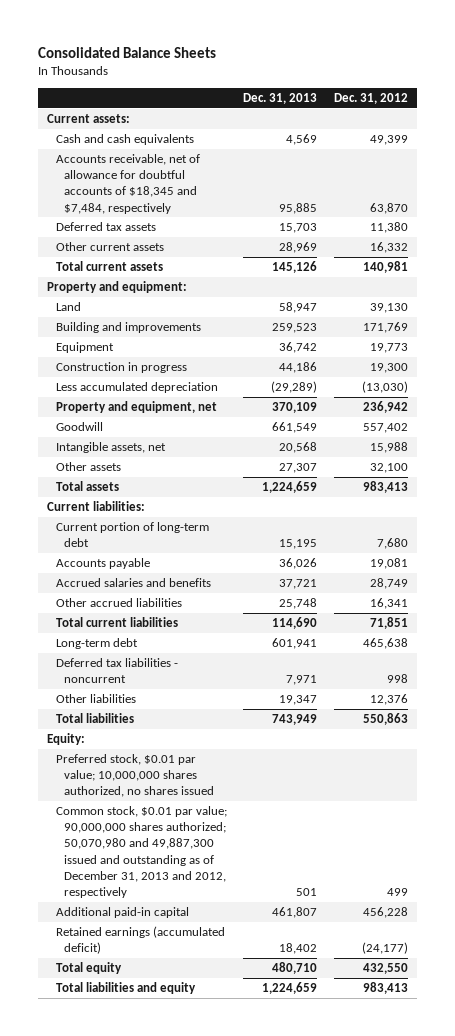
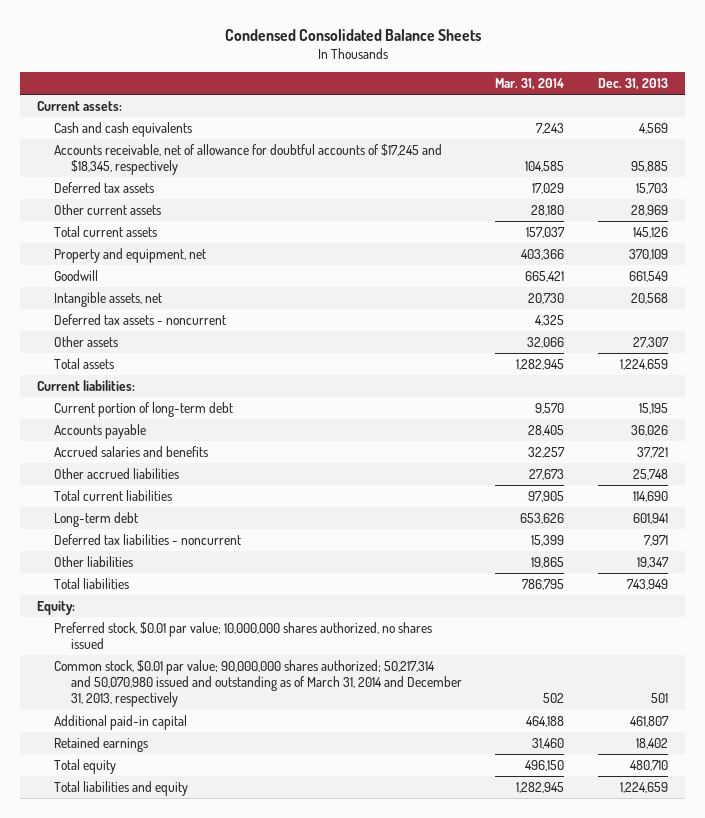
[38,46,217,58] Consolidated Balance Sheets -> [224,28,481,41] Condensed Consolidated Balance Sheets
[334,93,409,105] Dec. 31, 2012 -> none
none -> [495,78,565,91] Mar. 31, 2014
[55,154,200,214] Accounts receivable, net of allowance for doubtful accounts of $18,345 and $7,484, respectively -> [53,143,442,176] Accounts receivable, net of allowance for doubtful accounts of $17,245 and $18,345, respectively
[46,281,187,294] Property and equipment: -> none
[55,302,81,312] Land -> none
[55,322,201,334] Building and improvements -> none
[55,342,114,354] Equipment -> none
[55,362,187,374] Construction in progress -> none
[55,382,218,394] Less accumulated depreciation -> none
none -> [53,313,226,325] Deferred tax assets - noncurrent
[55,806,227,898] Common stock, $0.01 par value; 90,000,000 shares authorized; 50,070,980 and 49,887,300 issued and outstanding as of December 31, 2013 and 2012, respectively -> [53,659,462,708] Common stock, $0.01 par value; 90,000,000 shares authorized; 50,217,314 and 50,070,980 issued and outstanding as of March 31, 2014 and December 31, 2013, respectively
[55,926,225,955] Retained earnings (accumulated deficit) -> [53,736,148,752] Retained earnings

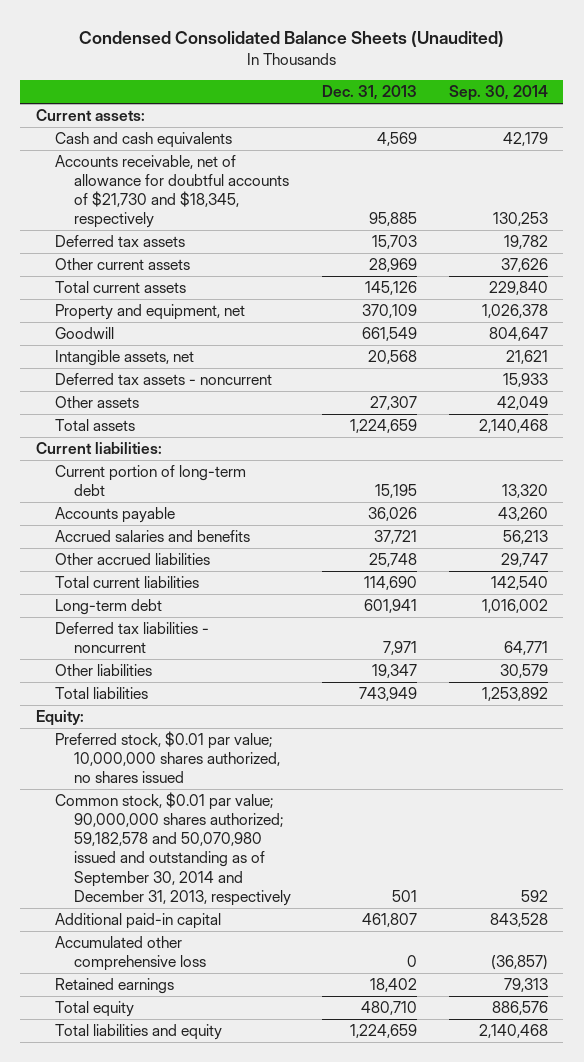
[224,28,481,41] Condensed Consolidated Balance Sheets -> [78,31,504,48] Condensed Consolidated Balance Sheets (Unaudited)
[495,78,565,91] Mar. 31, 2014 -> none
none -> [448,85,548,102] Sep. 30, 2014
[53,143,442,176] Accounts receivable, net of allowance for doubtful accounts of $17,245 and $18,345, respectively -> [54,155,289,229] Accounts receivable, net of allowance for doubtful accounts of $21,730 and $18,345, respectively
[53,659,462,708] Common stock, $0.01 par value; 90,000,000 shares authorized; 50,217,314 and 50,070,980 issued and outstanding as of March 31, 2014 and December 31, 2013, respectively -> [54,792,291,906] Common stock, $0.01 par value; 90,000,000 shares authorized; 59,182,578 and 50,070,980 issued and outstanding as of September 30, 2014 and December 31, 2013, respectively
none -> [54,936,206,972] Accumulated other comprehensive loss

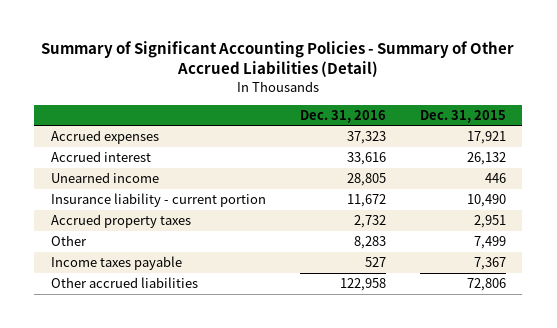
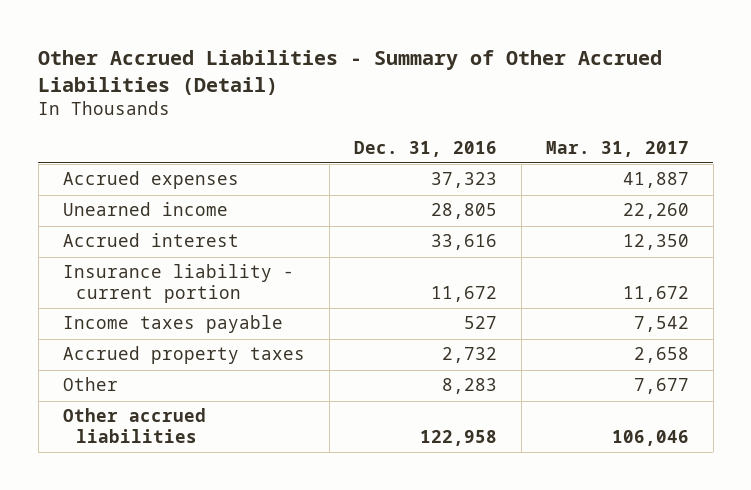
[41,41,515,78] Summary of Significant Accounting Policies - Summary of Other Accrued Liabilities (Detail) -> [38,49,663,95] Other Accrued Liabilities - Summary of Other Accrued Liabilities (Detail)
[419,109,506,123] Dec. 31, 2015 -> none
none -> [545,140,689,157] Mar. 31, 2017
[50,151,151,163] Accrued interest -> [62,233,239,248] Accrued interest
[50,256,182,271] Income taxes payable -> [62,315,283,334] Income taxes payable

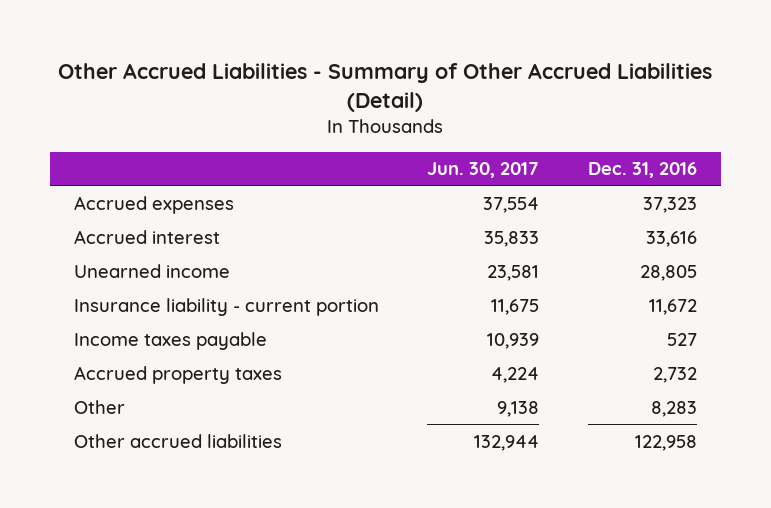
[545,140,689,157] Mar. 31, 2017 -> none
none -> [427,162,540,179] Jun. 30, 2017
[62,202,228,217] Unearned income -> [73,263,230,278] Unearned income

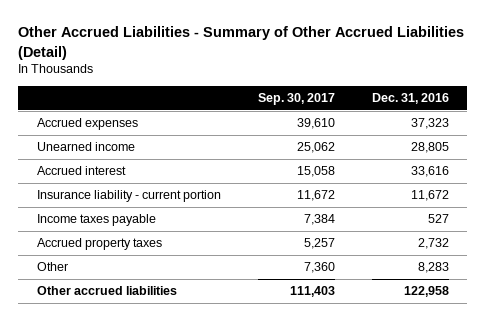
[427,162,540,179] Jun. 30, 2017 -> none
none -> [257,93,335,106] Sep. 30, 2017
[73,229,220,244] Accrued interest -> [36,166,126,176] Accrued interest

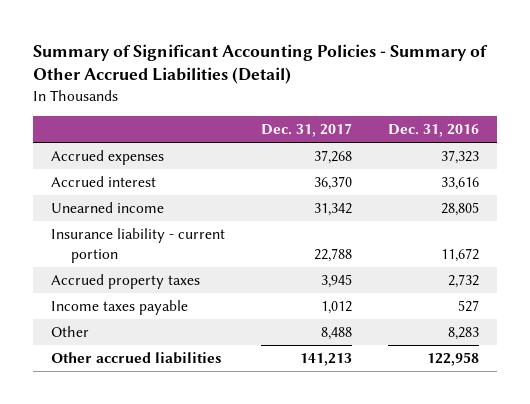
[17,26,464,60] Other Accrued Liabilities - Summary of Other Accrued Liabilities (Detail) -> [32,43,488,85] Summary of Significant Accounting Policies - Summary of Other Accrued Liabilities (Detail)
[257,93,335,106] Sep. 30, 2017 -> none
none -> [260,123,352,138] Dec. 31, 2017
[36,142,135,152] Unearned income -> [50,201,164,213] Unearned income
[36,214,156,227] Income taxes payable -> [50,299,188,315] Income taxes payable

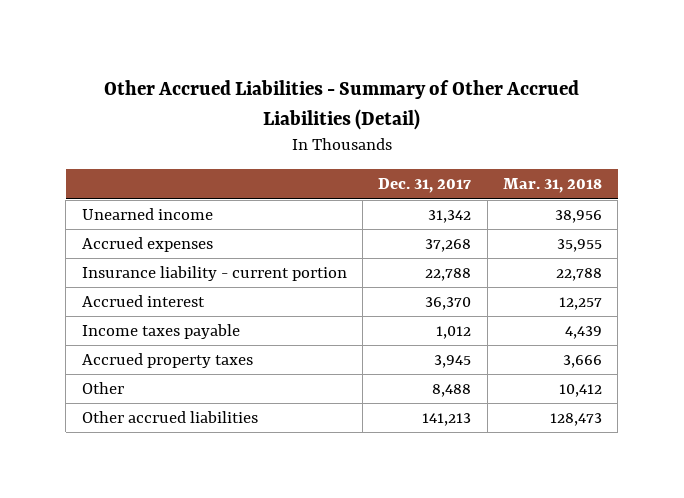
[32,43,488,85] Summary of Significant Accounting Policies - Summary of Other Accrued Liabilities (Detail) -> [103,80,579,130] Other Accrued Liabilities - Summary of Other Accrued Liabilities (Detail)
[388,124,480,138] Dec. 31, 2016 -> none
none -> [503,178,603,194] Mar. 31, 2018
[50,149,164,165] Accrued expenses -> [81,237,213,253] Accrued expenses
[50,175,156,187] Accrued interest -> [81,295,205,308] Accrued interest
[50,273,200,289] Accrued property taxes -> [81,353,253,369] Accrued property taxes

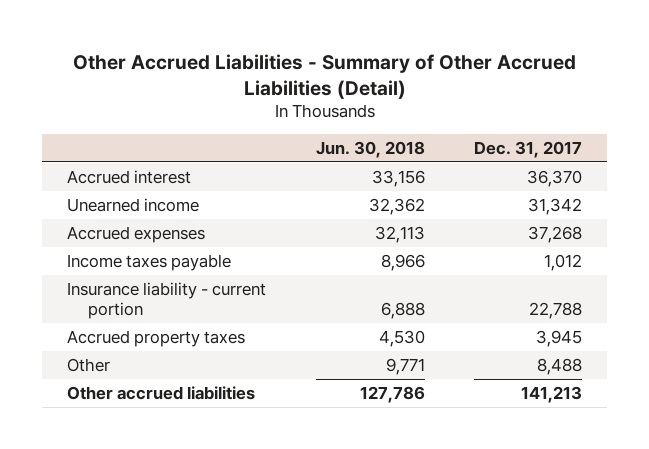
[503,178,603,194] Mar. 31, 2018 -> none
none -> [315,140,425,158] Jun. 30, 2018
[81,295,205,308] Accrued interest -> [67,169,192,184] Accrued interest
[81,266,347,282] Insurance liability - current portion -> [67,281,267,320] Insurance liability - current portion

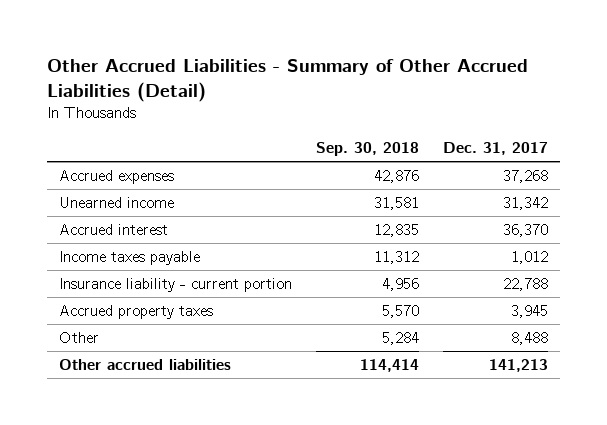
[315,140,425,158] Jun. 30, 2018 -> none
none -> [315,142,419,157] Sep. 30, 2018
[67,197,200,212] Unearned income -> [58,196,174,208] Unearned income
[67,169,192,184] Accrued interest -> [58,223,168,235] Accrued interest

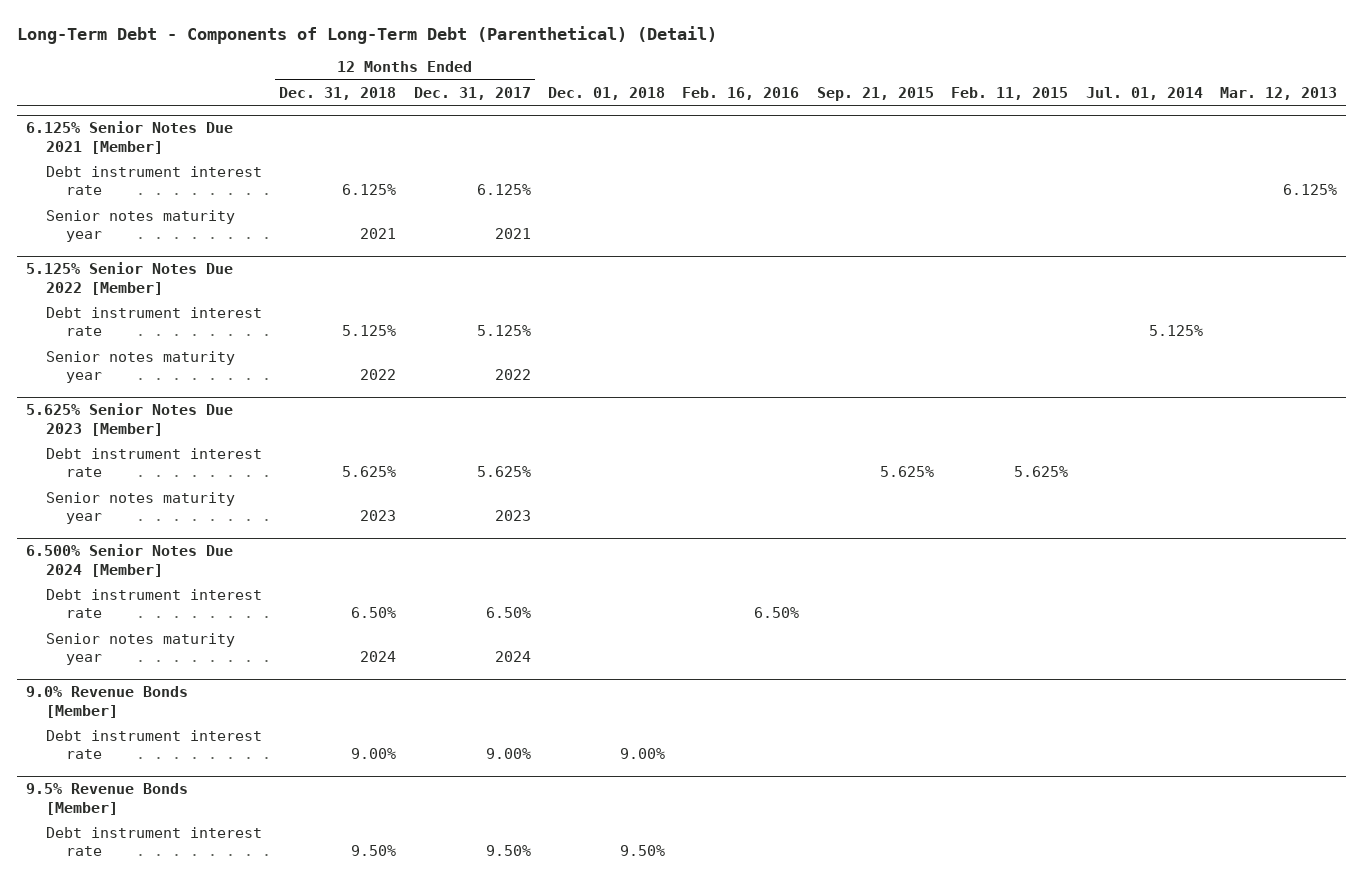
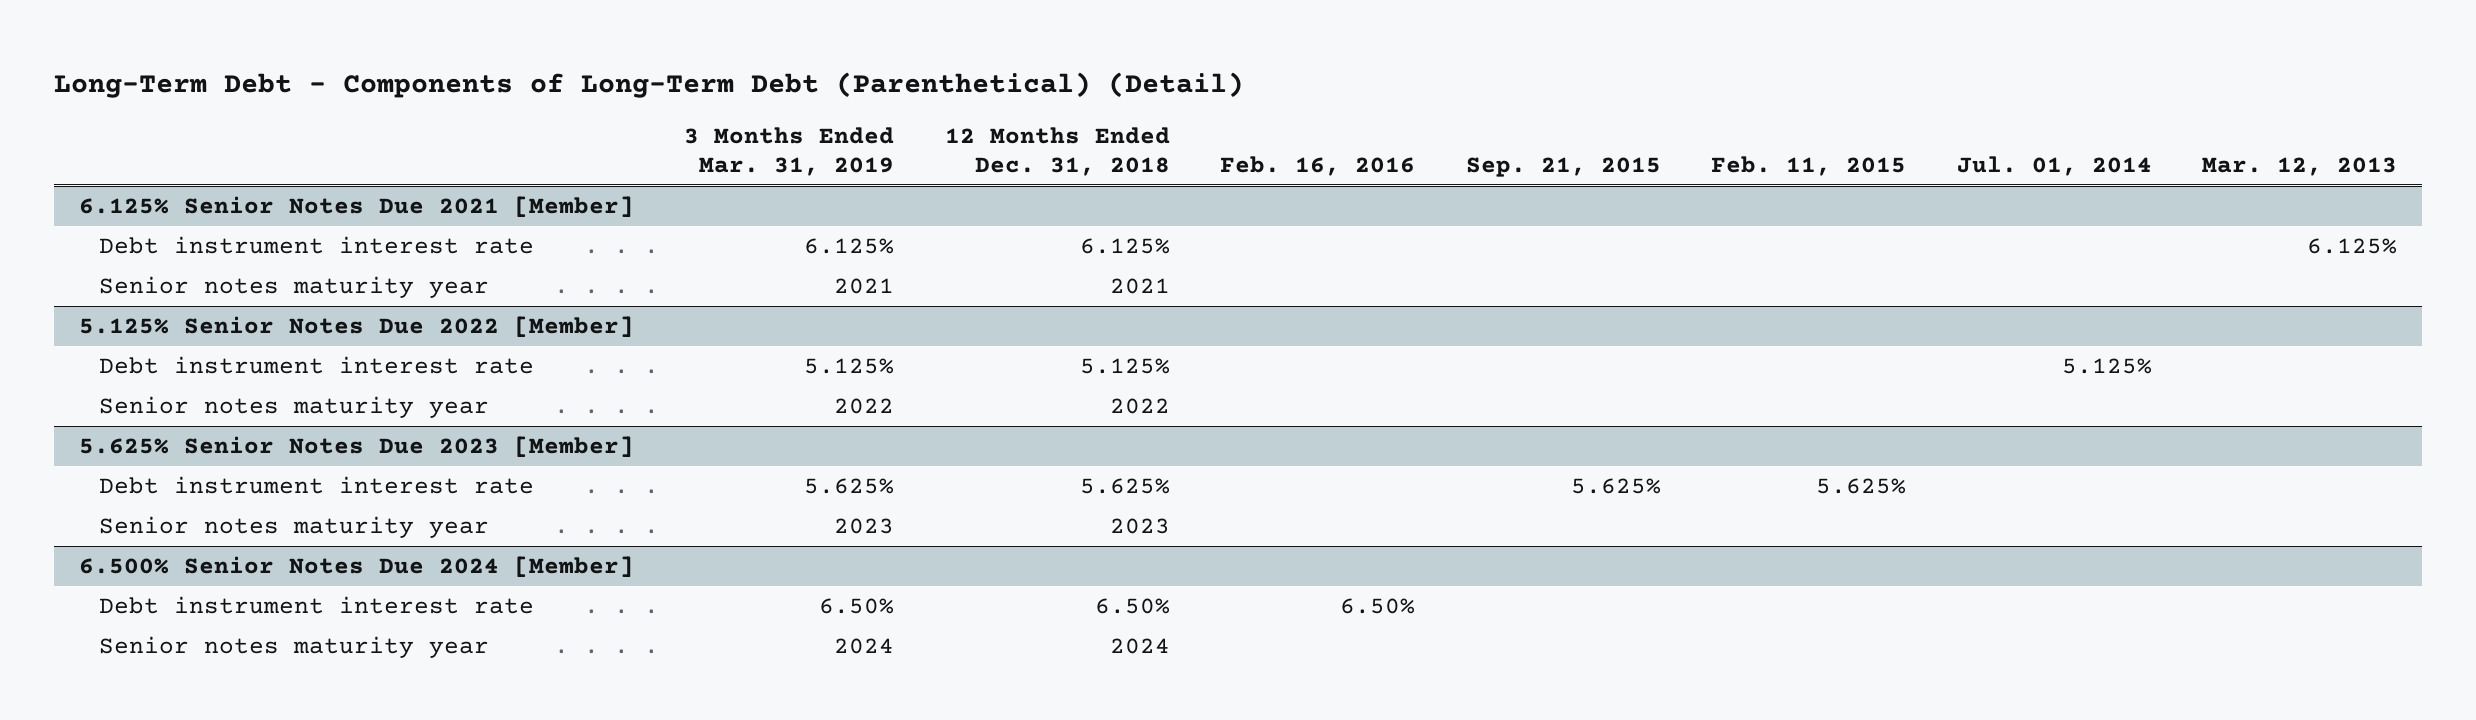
[413,86,531,100] Dec. 31, 2017 -> none
[548,86,666,100] Dec. 01, 2018 -> none
none -> [684,127,895,176] 3 Months Ended Mar. 31, 2019
[25,686,188,718] 9.0% Revenue Bonds [Member] -> none
[46,729,263,760] Debt instrument interest rate -> none
[25,783,188,815] 9.5% Revenue Bonds [Member] -> none
[46,826,263,857] Debt instrument interest rate -> none

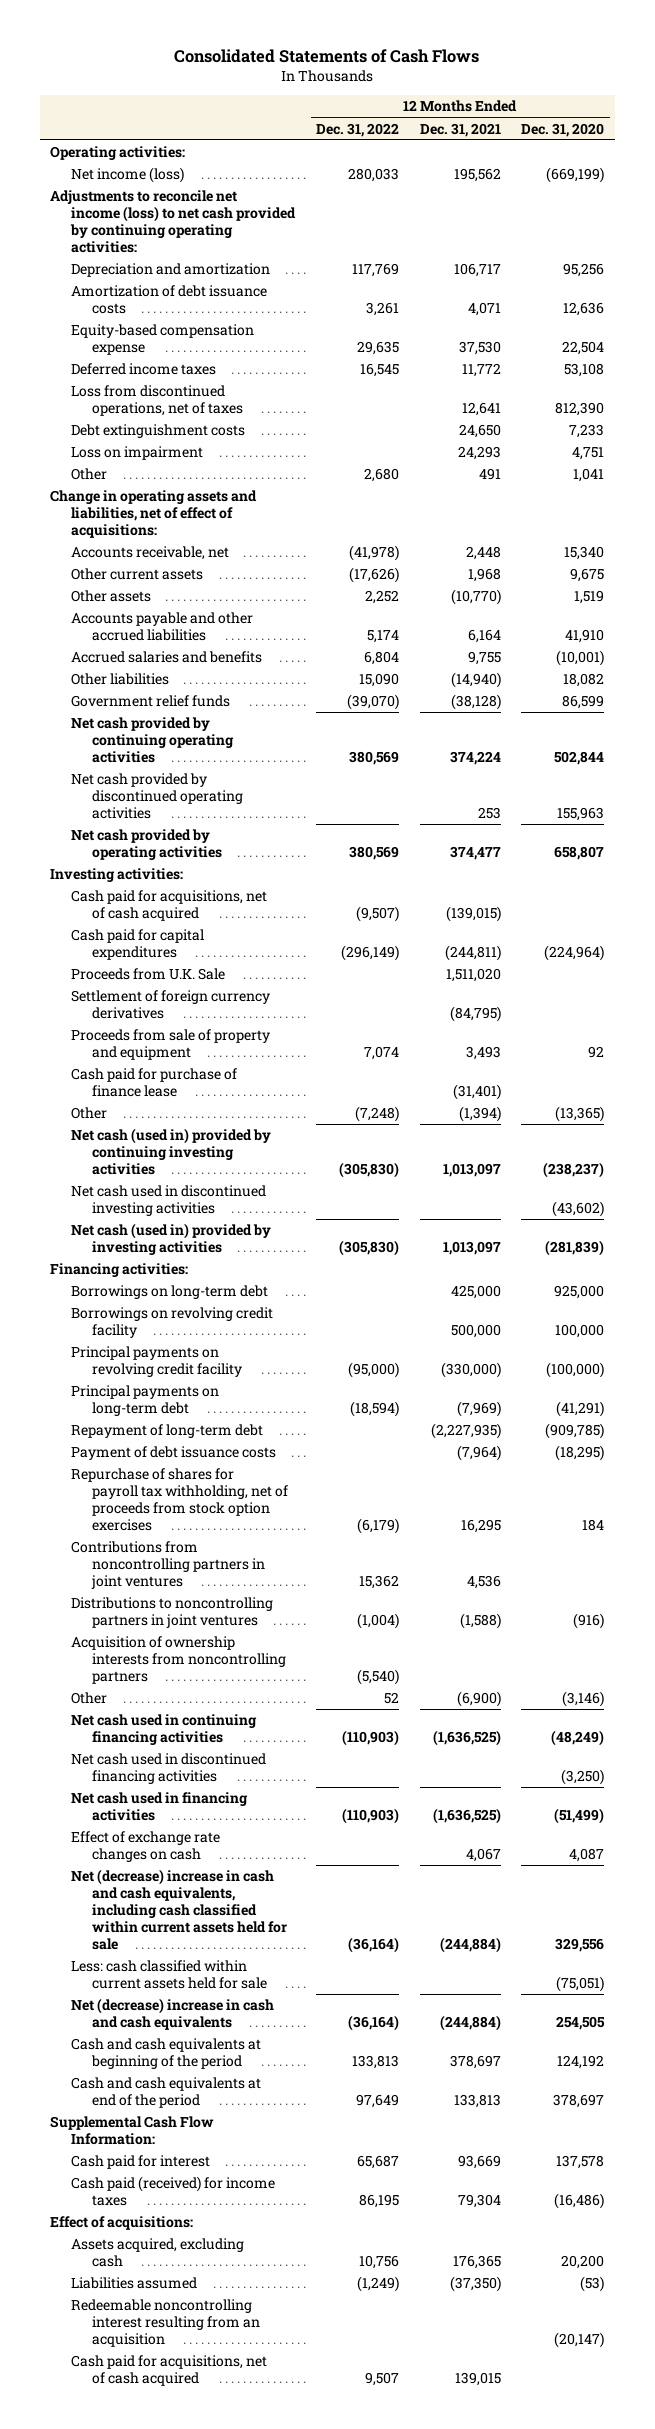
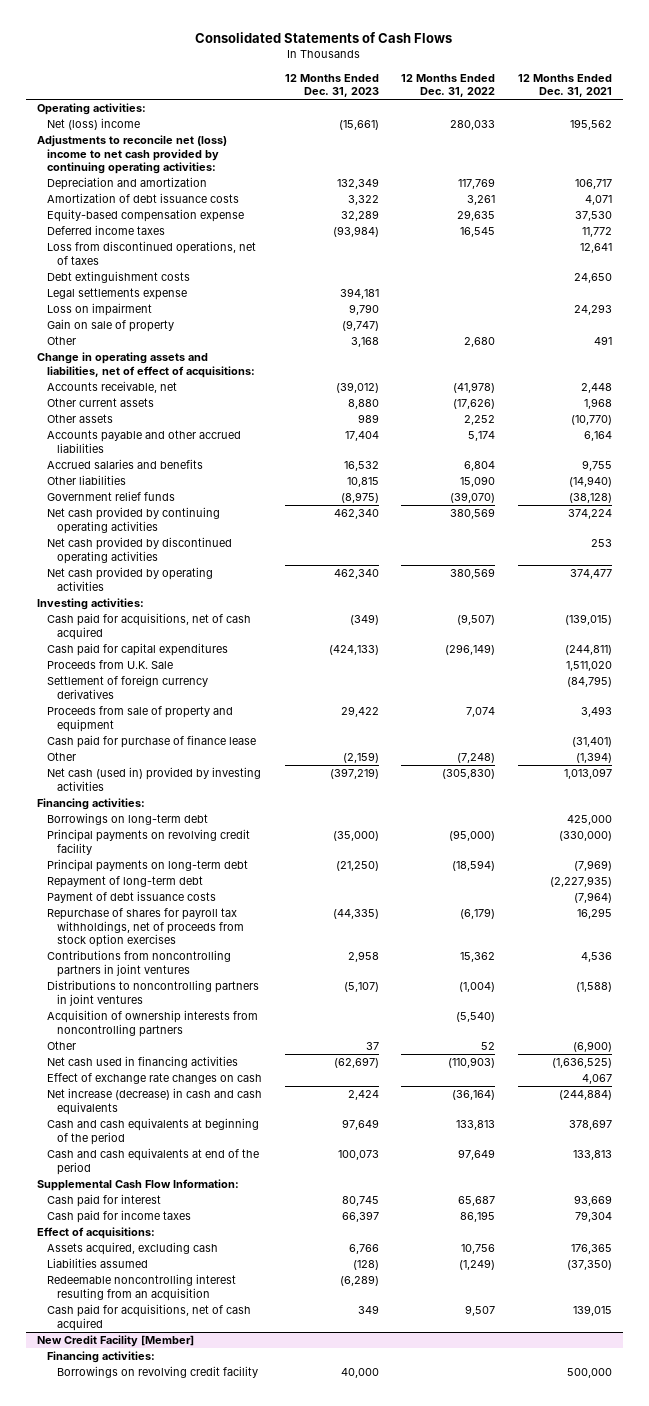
[521,122,605,137] Dec. 31, 2020 -> none
none -> [284,73,379,98] 12 Months Ended Dec. 31, 2023
[71,167,185,184] Net income (loss) -> [46,118,140,131] Net (loss) income
[50,190,297,253] Adjustments to reconcile net income (loss) to net cash provided by continuing operating activities: -> [36,135,227,174] Adjustments to reconcile net (loss) income to net cash provided by continuing operating activities:
none -> [46,288,187,301] Legal settlements expense
none -> [46,319,174,333] Gain on sale of property
[71,1128,272,1175] Net cash (used in) provided by continuing investing activities -> none
[71,1185,267,1217] Net cash used in discontinued investing activities -> none
[71,1307,274,1339] Borrowings on revolving credit facility -> none
[71,1468,289,1531] Repurchase of shares for payroll tax withholding, net of proceeds from stock option exercises -> [46,908,244,947] Repurchase of shares for payroll tax withholdings, net of proceeds from stock option exercises
[71,1714,258,1746] Net cash used in continuing financing activities -> none
[71,1753,267,1785] Net cash used in discontinued financing activities -> none
[71,1869,288,1950] Net (decrease) increase in cash and cash equivalents, including cash classified within current assets held for sale -> none
[71,1960,268,1990] Less: cash classified within current assets held for sale -> none
[71,1998,275,2031] Net (decrease) increase in cash and cash equivalents -> [46,1088,262,1115] Net increase (decrease) in cash and cash equivalents
[71,2176,276,2207] Cash paid (received) for income taxes -> [46,1210,191,1224] Cash paid for income taxes
none -> [36,1335,194,1348] New Credit Facility [Member]
none -> [46,1351,155,1364] Financing activities:
none -> [56,1366,258,1379] Borrowings on revolving credit facility

